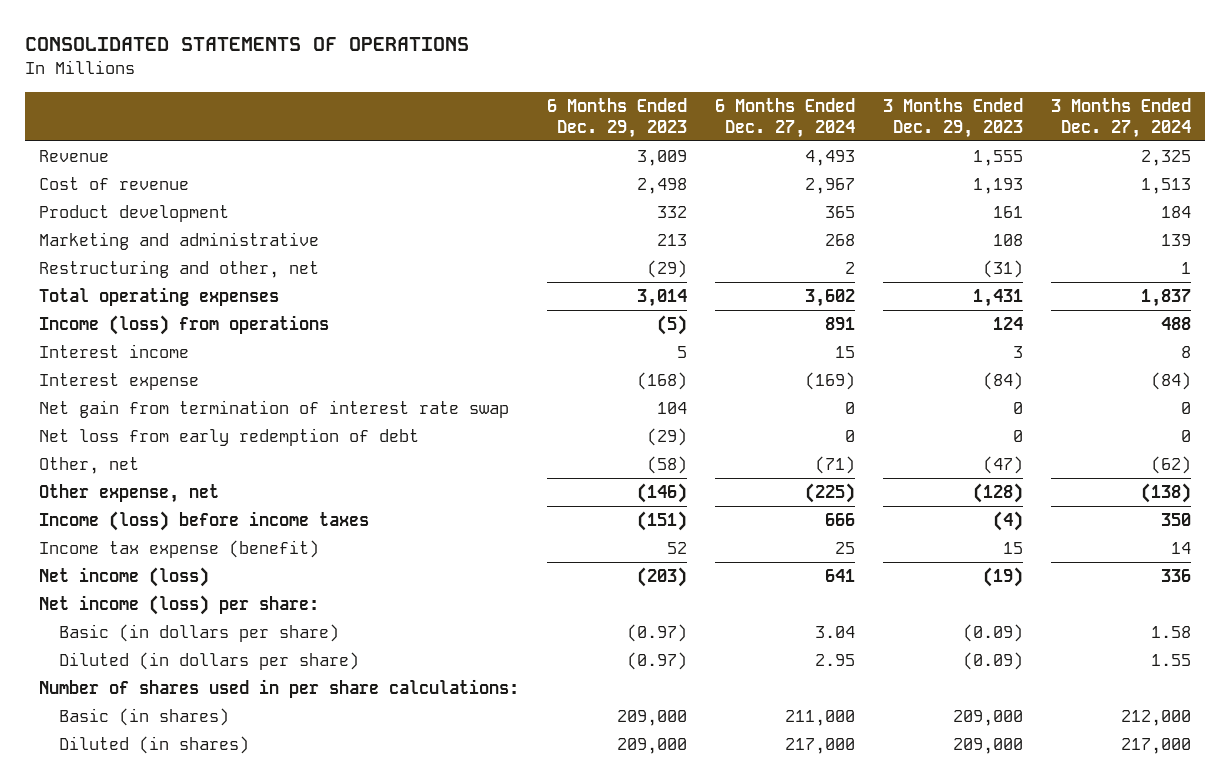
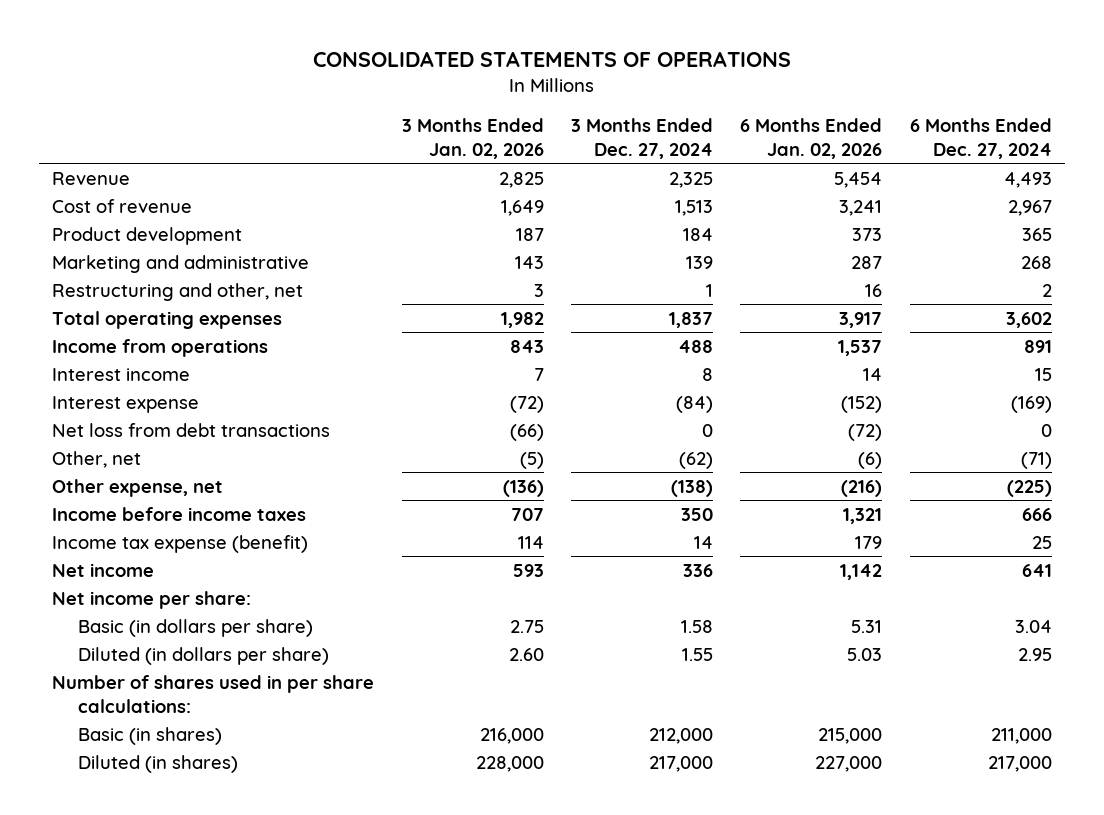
[546,97,687,138] 6 Months Ended Dec. 29, 2023 -> none
[882,97,1023,138] 3 Months Ended Dec. 29, 2023 -> none
none -> [401,117,544,159] 3 Months Ended Jan. 02, 2026
none -> [740,117,883,159] 6 Months Ended Jan. 02, 2026
[38,314,329,335] Income (loss) from operations -> [52,338,269,357] Income from operations
[38,399,509,418] Net gain from termination of interest rate swap -> none
[38,427,419,446] Net loss from early redemption of debt -> [52,422,331,437] Net loss from debt transactions
[38,510,369,531] Income (loss) before income taxes -> [52,506,307,521] Income before income taxes
[38,566,209,587] Net income (loss) -> [52,562,155,577] Net income
[38,594,319,615] Net income (loss) per share: -> [52,590,252,609] Net income per share:

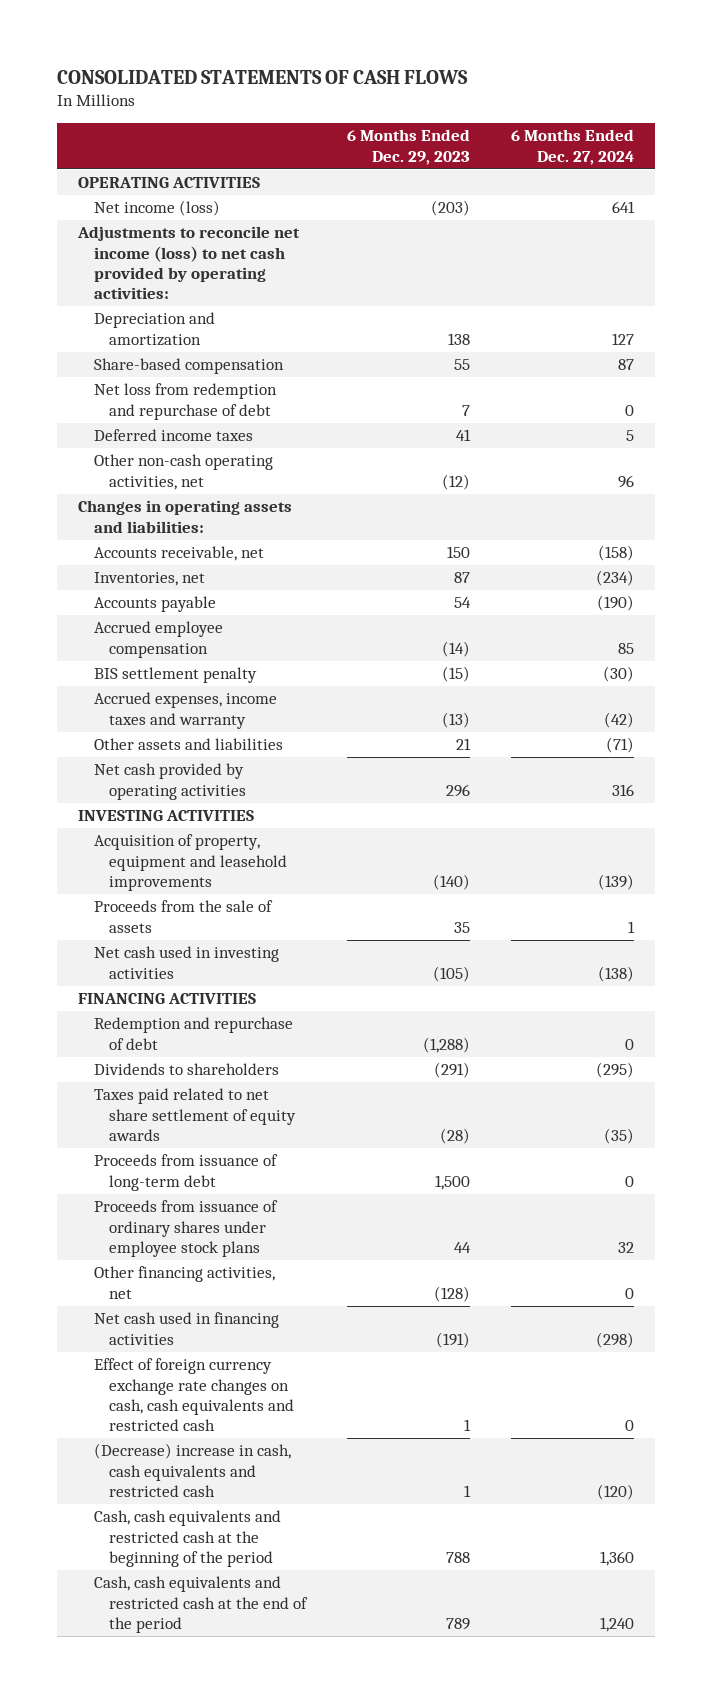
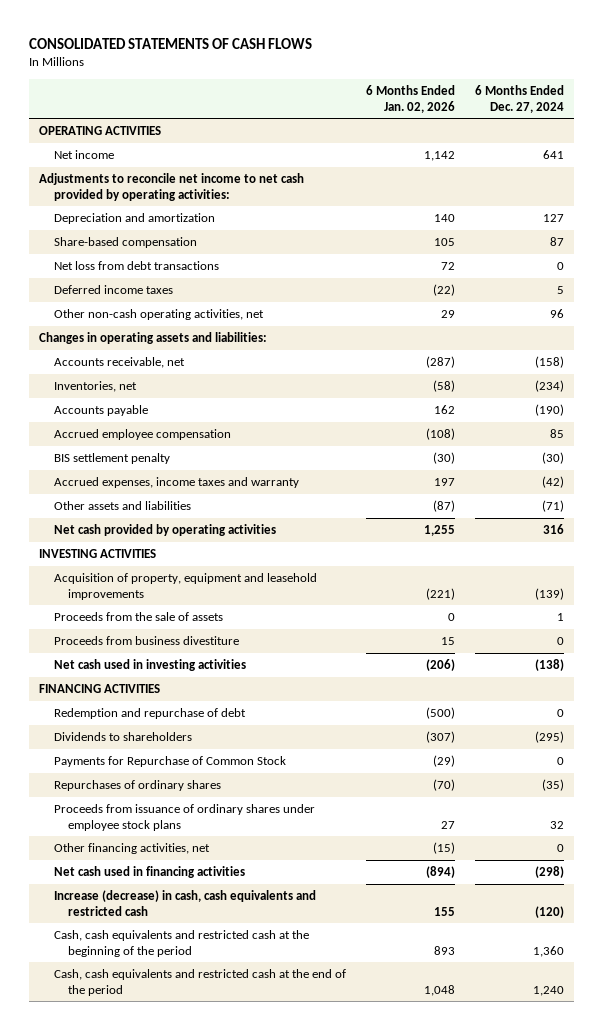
[347,129,471,165] 6 Months Ended Dec. 29, 2023 -> none
none -> [366,85,456,113] 6 Months Ended Jan. 02, 2026
[93,200,220,217] Net income (loss) -> [53,150,114,160] Net income
[76,226,300,300] Adjustments to reconcile net income (loss) to net cash provided by operating activities: -> [39,173,305,201] Adjustments to reconcile net income to net cash provided by operating activities:
[93,383,277,420] Net loss from redemption and repurchase of debt -> [53,261,219,271] Net loss from debt transactions
none -> [53,636,239,646] Proceeds from business divestiture
[93,1154,278,1191] Proceeds from issuance of long-term debt -> none
none -> [53,756,286,768] Payments for Repurchase of Common Stock
[93,1088,297,1142] Taxes paid related to net share settlement of equity awards -> [53,780,221,792] Repurchases of ordinary shares
[93,1358,295,1432] Effect of foreign currency exchange rate changes on cash, cash equivalents and restricted cash -> none
[93,1443,291,1498] (Decrease) increase in cash, cash equivalents and restricted cash -> [53,890,316,916] Increase (decrease) in cash, cash equivalents and restricted cash

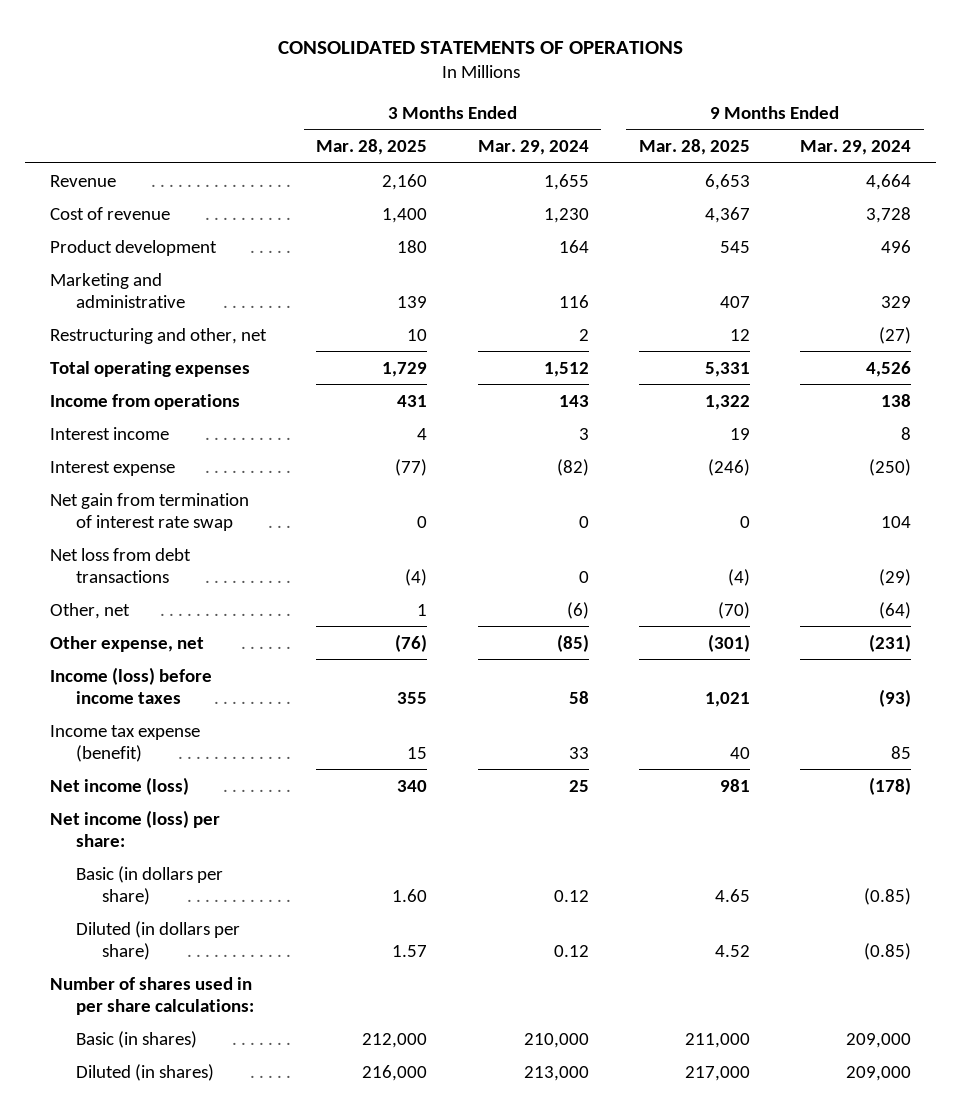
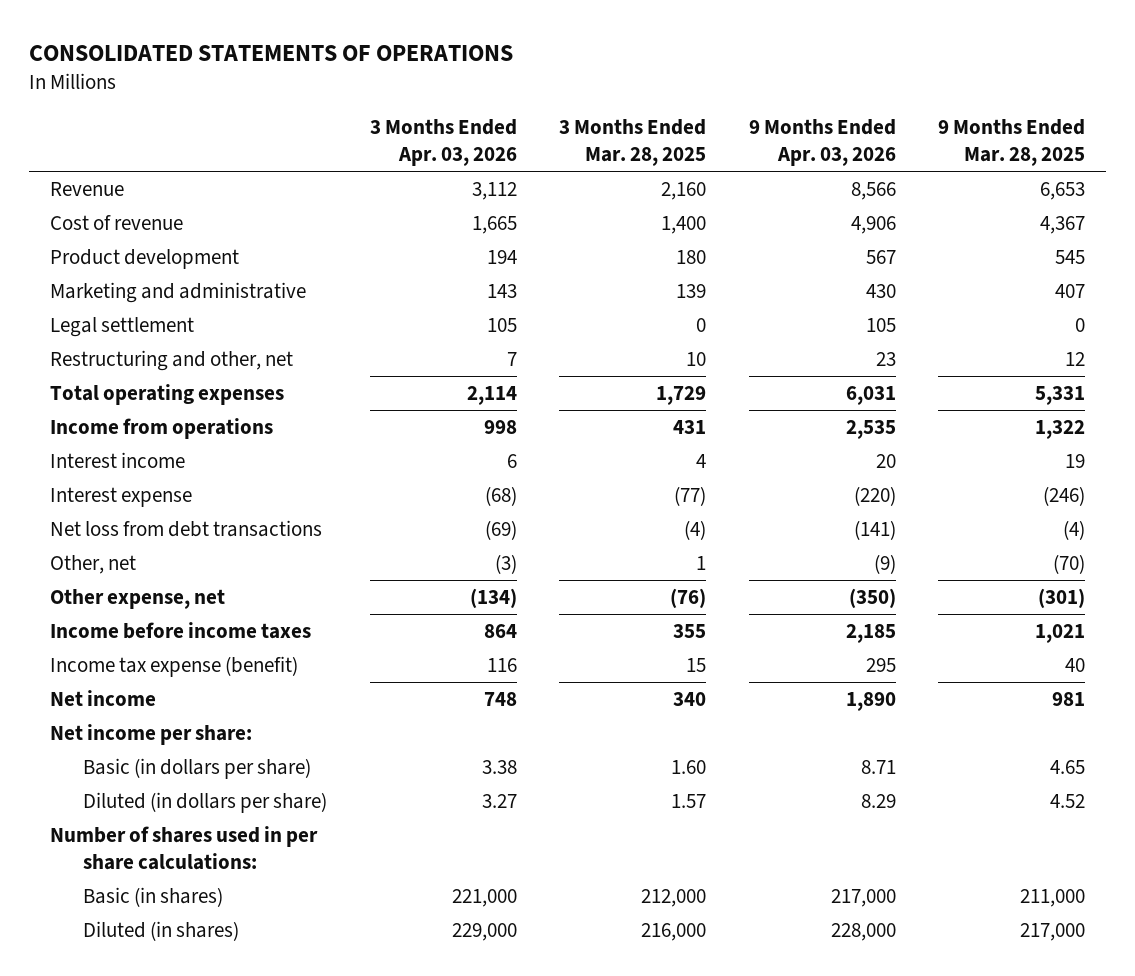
[477,140,589,156] Mar. 29, 2024 -> none
[800,140,912,156] Mar. 29, 2024 -> none
none -> [369,119,517,167] 3 Months Ended Apr. 03, 2026
none -> [748,119,896,167] 9 Months Ended Apr. 03, 2026
none -> [50,316,195,337] Legal settlement
[50,492,250,531] Net gain from termination of interest rate swap -> none
[50,666,213,704] Income (loss) before income taxes -> [50,621,312,639] Income before income taxes
[50,776,190,795] Net income (loss) -> [50,689,157,706] Net income
[50,809,221,847] Net income (loss) per share: -> [50,723,253,745] Net income per share:

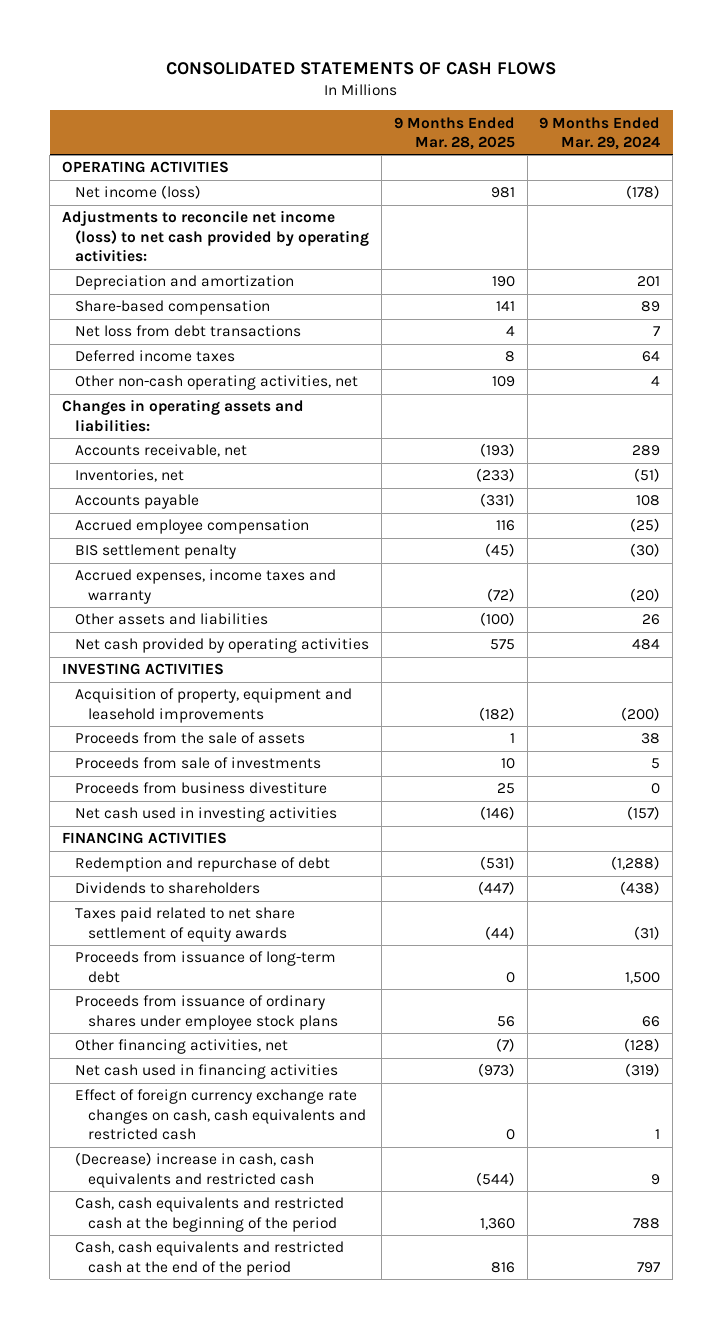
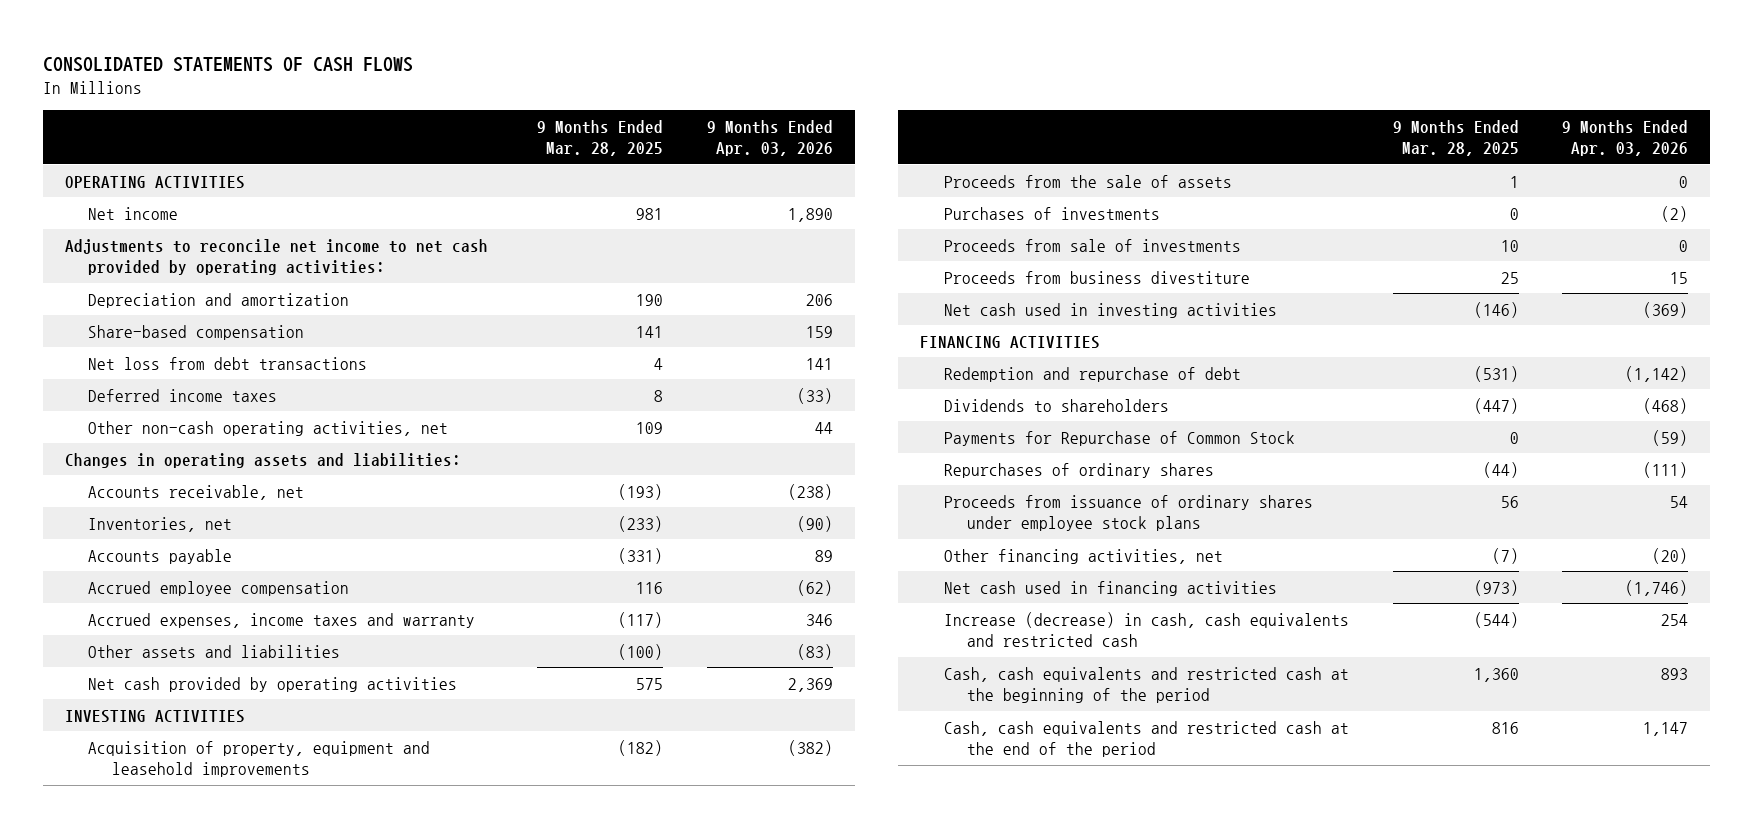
[539,116,661,151] 9 Months Ended Mar. 29, 2024 -> none
none -> [707,119,834,157] 9 Months Ended Apr. 03, 2026
[75,185,202,200] Net income (loss) -> [88,206,179,220] Net income
[61,210,370,263] Adjustments to reconcile net income (loss) to net cash provided by operating activities: -> [64,238,488,275] Adjustments to reconcile net income to net cash provided by operating activities:
[75,544,237,560] BIS settlement penalty -> none
[486,587,515,602] (72) -> [618,611,664,628] (117)
none -> [943,206,1160,220] Purchases of investments
[75,951,337,983] Proceeds from issuance of long-term debt -> none
none -> [943,430,1295,446] Payments for Repurchase of Common Stock
[75,907,296,942] Taxes paid related to net share settlement of equity awards -> [943,462,1214,478] Repurchases of ordinary shares
[75,1089,367,1141] Effect of foreign currency exchange rate changes on cash, cash equivalents and restricted cash -> none
[75,1152,315,1188] (Decrease) increase in cash, cash equivalents and restricted cash -> [943,611,1349,647] Increase (decrease) in cash, cash equivalents and restricted cash

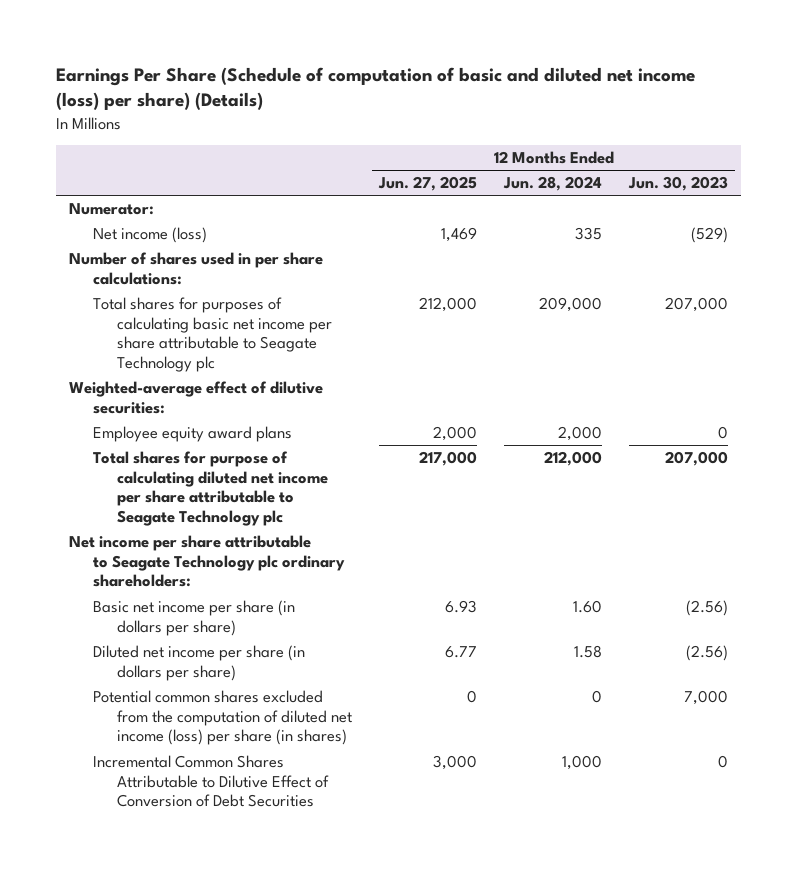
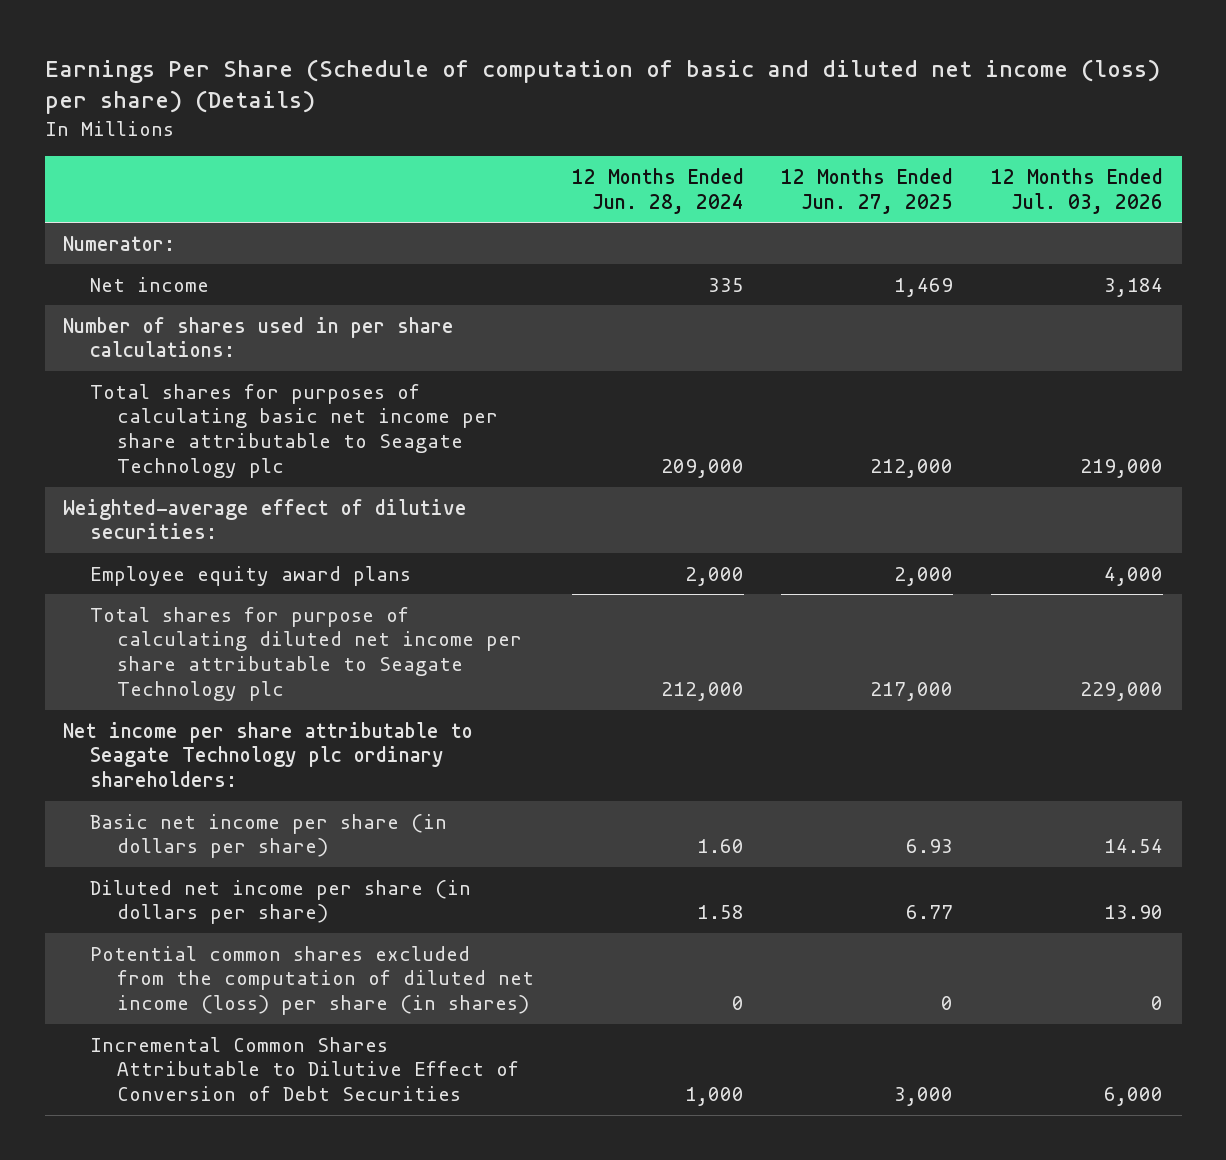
[628,175,729,191] Jun. 30, 2023 -> none
none -> [990,167,1163,214] 12 Months Ended Jul. 03, 2026
[93,226,208,243] Net income (loss) -> [90,276,210,292] Net income

